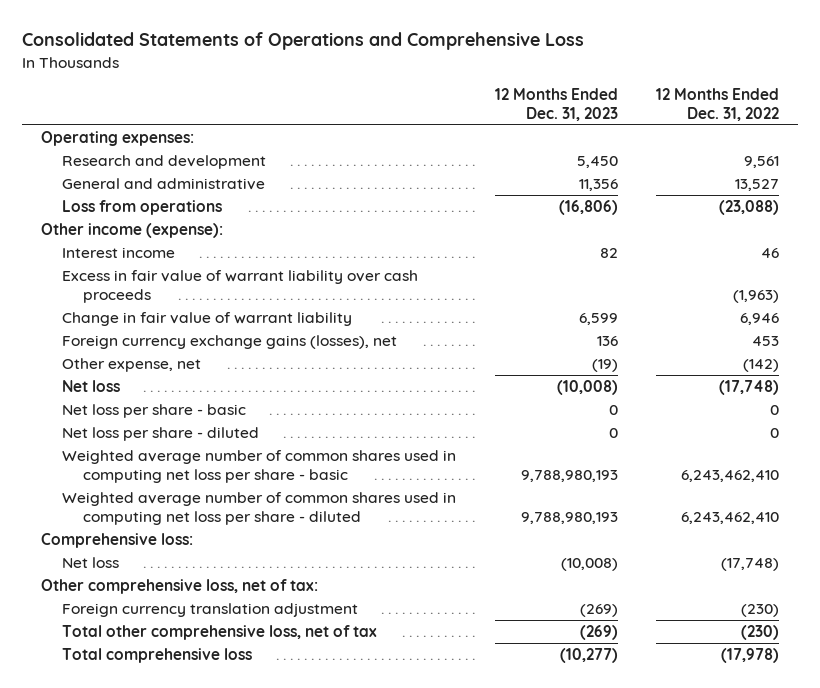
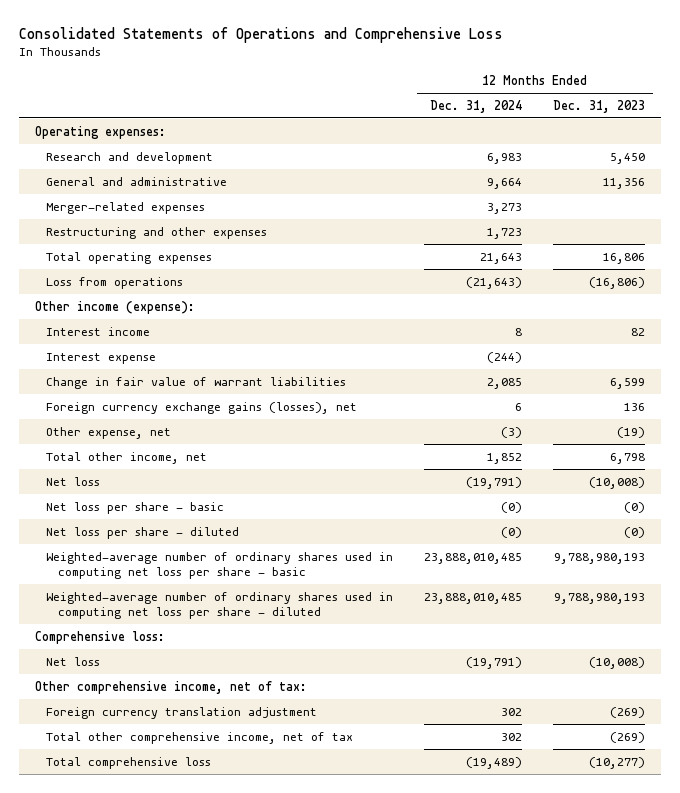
[656,88,780,121] 12 Months Ended Dec. 31, 2022 -> none
none -> [430,99,523,113] Dec. 31, 2024
none -> [46,201,206,214] Merger-related expenses
none -> [46,226,268,239] Restructuring and other expenses
none -> [46,251,213,264] Total operating expenses
[62,270,419,303] Excess in fair value of warrant liability over cash proceeds -> none
none -> [46,352,157,364] Interest expense
[62,312,353,327] Change in fair value of warrant liability -> [46,376,347,389] Change in fair value of warrant liabilities
none -> [46,451,208,464] Total other income, net
[608,405,618,416] 0 -> [624,501,646,513] (0)
[608,428,618,439] 0 -> [624,526,646,538] (0)
[62,450,457,483] Weighted average number of common shares used in computing net loss per share - basic -> [46,551,394,579] Weighted-average number of ordinary shares used in computing net loss per share - basic
[62,492,457,525] Weighted average number of common shares used in computing net loss per share - diluted -> [46,591,394,619] Weighted-average number of ordinary shares used in computing net loss per share - diluted
[41,579,319,595] Other comprehensive loss, net of tax: -> [34,680,307,694] Other comprehensive income, net of tax:
[62,625,378,641] Total other comprehensive loss, net of tax -> [46,731,354,744] Total other comprehensive income, net of tax

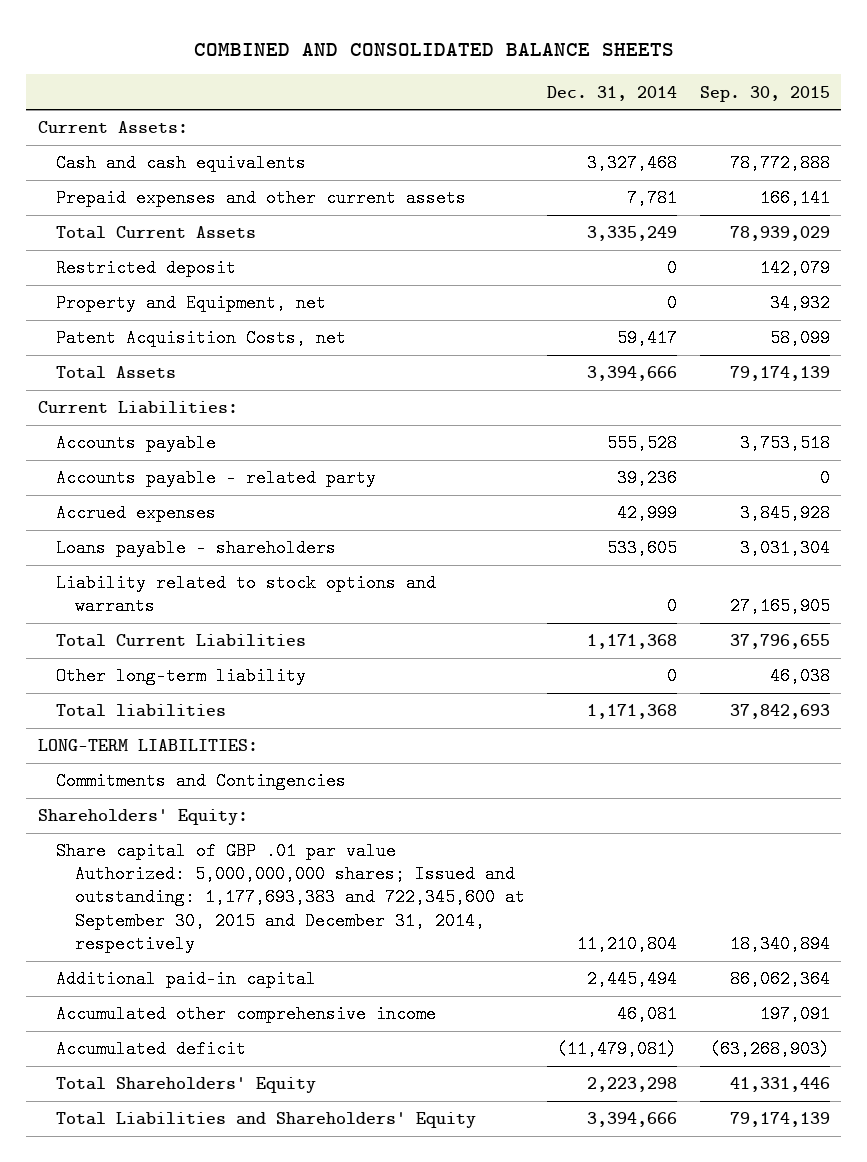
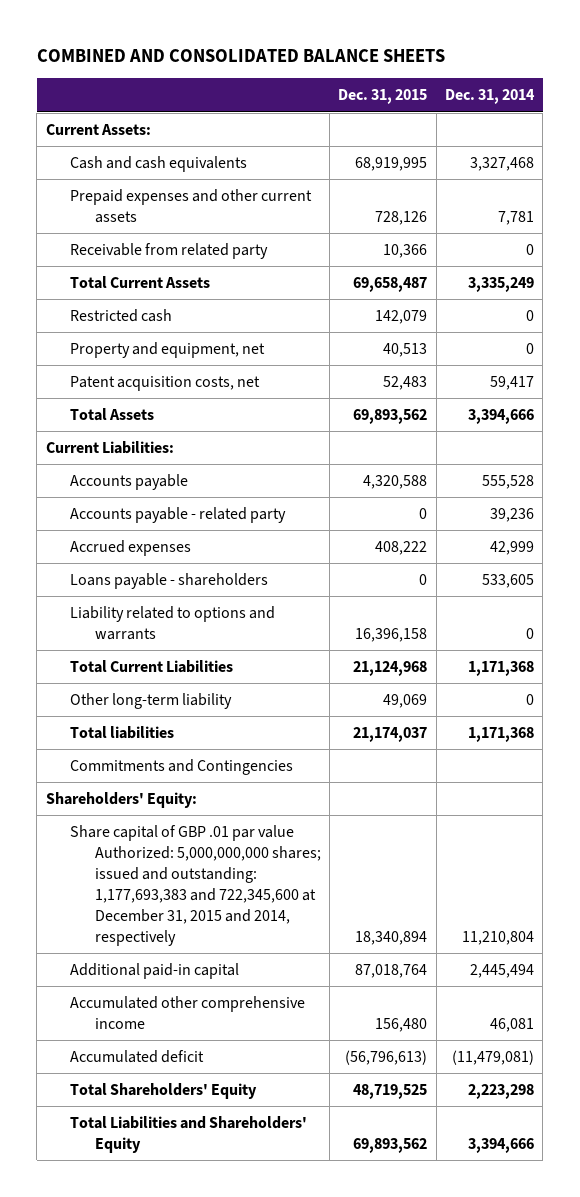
[699,85,830,102] Sep. 30, 2015 -> none
none -> [338,89,428,105] Dec. 31, 2015
none -> [70,243,269,260] Receivable from related party
[56,259,237,278] Restricted deposit -> none
none -> [70,309,173,323] Restricted cash
[56,294,327,313] Property and Equipment, net -> [70,342,266,359] Property and equipment, net
[56,329,347,348] Patent Acquisition Costs, net -> [70,376,261,392] Patent acquisition costs, net
[56,574,437,616] Liability related to stock options and warrants -> [70,606,276,640] Liability related to options and warrants
[37,739,258,752] LONG-TERM LIABILITIES: -> none
[56,842,525,953] Share capital of GBP .01 par value Authorized: 5,000,000,000 shares; Issued and outstanding: 1,177,693,383 and 722,345,600 at September 30, 2015 and December 31, 2014, respectively -> [70,825,321,946] Share capital of GBP .01 par value Authorized: 5,000,000,000 shares; issued and outstanding: 1,177,693,383 and 722,345,600 at December 31, 2015 and 2014, respectively

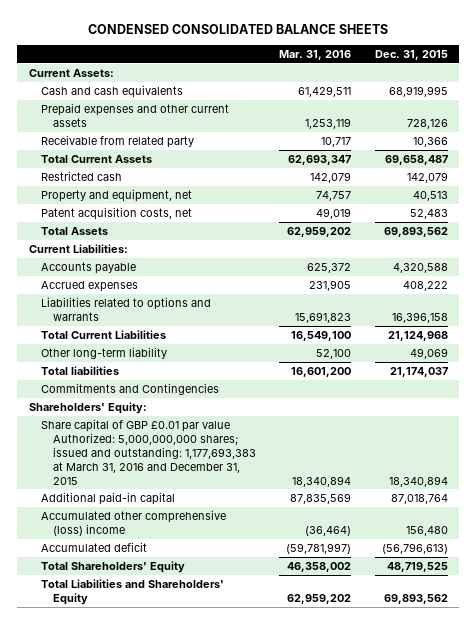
[36,48,445,62] COMBINED AND CONSOLIDATED BALANCE SHEETS -> [88,24,389,35] CONDENSED CONSOLIDATED BALANCE SHEETS
[445,89,536,105] Dec. 31, 2014 -> none
none -> [279,49,352,60] Mar. 31, 2016
[70,507,287,524] Accounts payable - related party -> none
[70,573,269,590] Loans payable - shareholders -> none
[70,606,276,640] Liability related to options and warrants -> [40,296,211,321] Liabilities related to options and warrants
[70,825,321,946] Share capital of GBP .01 par value Authorized: 5,000,000,000 shares; issued and outstanding: 1,177,693,383 and 722,345,600 at December 31, 2015 and 2014, respectively -> [40,418,257,485] Share capital of GBP £0.01 par value Authorized: 5,000,000,000 shares; issued and outstanding: 1,177,693,383 at March 31, 2016 and December 31, 2015
[70,996,306,1029] Accumulated other comprehensive income -> [40,509,226,536] Accumulated other comprehensive (loss) income

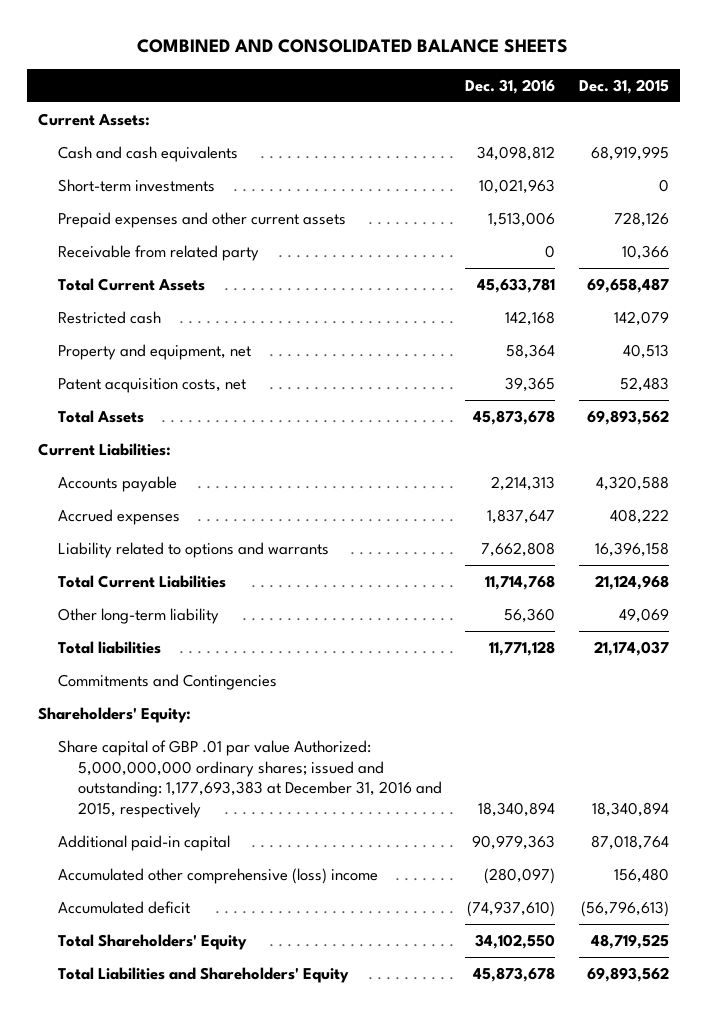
[88,24,389,35] CONDENSED CONSOLIDATED BALANCE SHEETS -> [137,39,569,54] COMBINED AND CONSOLIDATED BALANCE SHEETS
[279,49,352,60] Mar. 31, 2016 -> none
none -> [465,78,556,94] Dec. 31, 2016
none -> [58,179,216,193] Short-term investments
[40,296,211,321] Liabilities related to options and warrants -> [58,542,330,559] Liability related to options and warrants
[40,418,257,485] Share capital of GBP £0.01 par value Authorized: 5,000,000,000 shares; issued and outstanding: 1,177,693,383 at March 31, 2016 and December 31, 2015 -> [58,740,443,818] Share capital of GBP .01 par value Authorized: 5,000,000,000 ordinary shares; issued and outstanding: 1,177,693,383 at December 31, 2016 and 2015, respectively

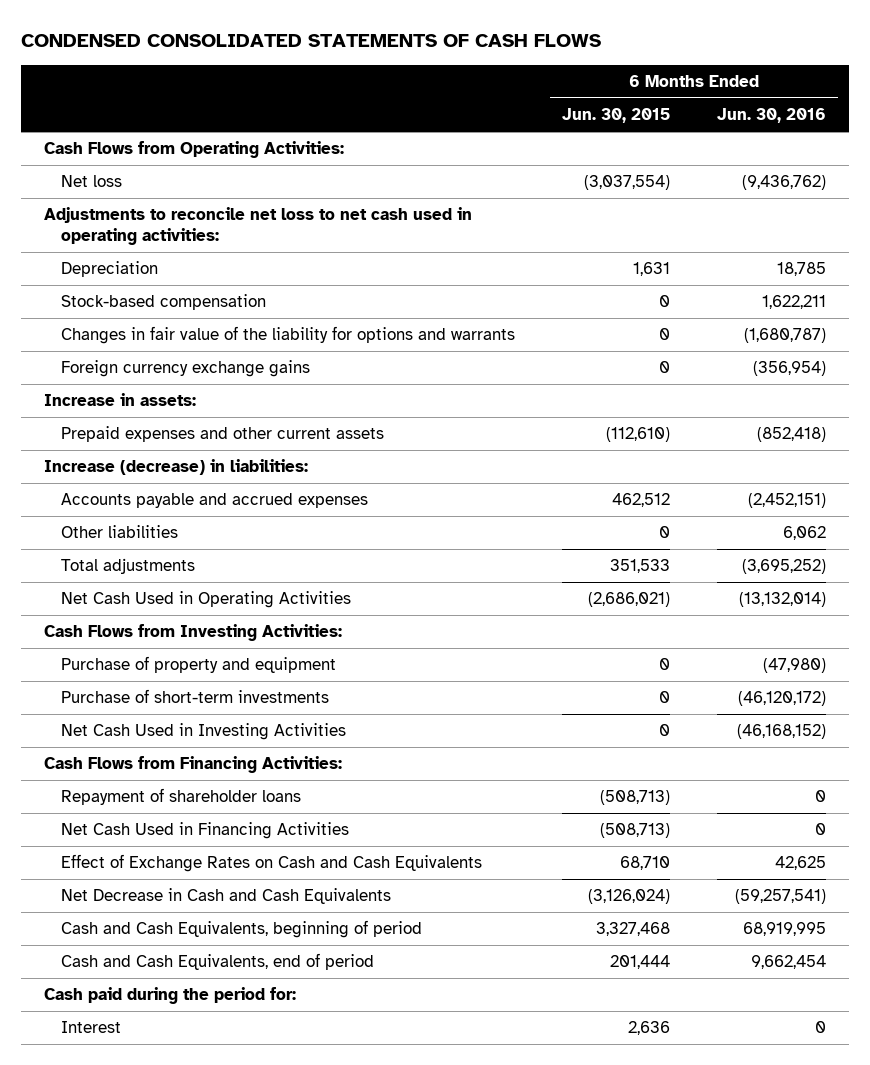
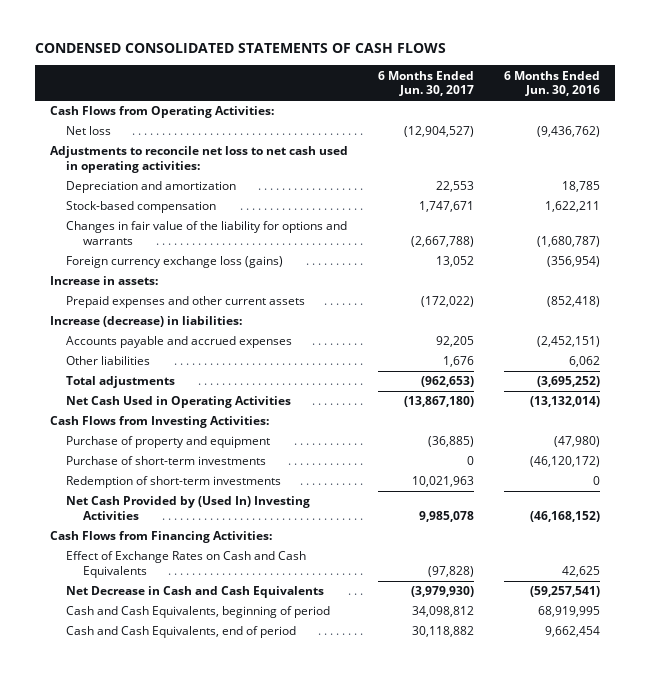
[561,108,670,124] Jun. 30, 2015 -> none
none -> [377,70,474,97] 6 Months Ended Jun. 30, 2017
[60,261,158,278] Depreciation -> [66,181,237,194] Depreciation and amortization
[60,360,310,378] Foreign currency exchange gains -> [66,256,284,269] Foreign currency exchange loss (gains)
none -> [66,476,282,489] Redemption of short-term investments
[60,723,346,741] Net Cash Used in Investing Activities -> [66,496,311,520] Net Cash Provided by (Used In) Investing Activities
[60,788,301,806] Repayment of shareholder loans -> none
[60,822,349,840] Net Cash Used in Financing Activities -> none
[44,987,297,1005] Cash paid during the period for: -> none
[60,1021,121,1034] Interest -> none

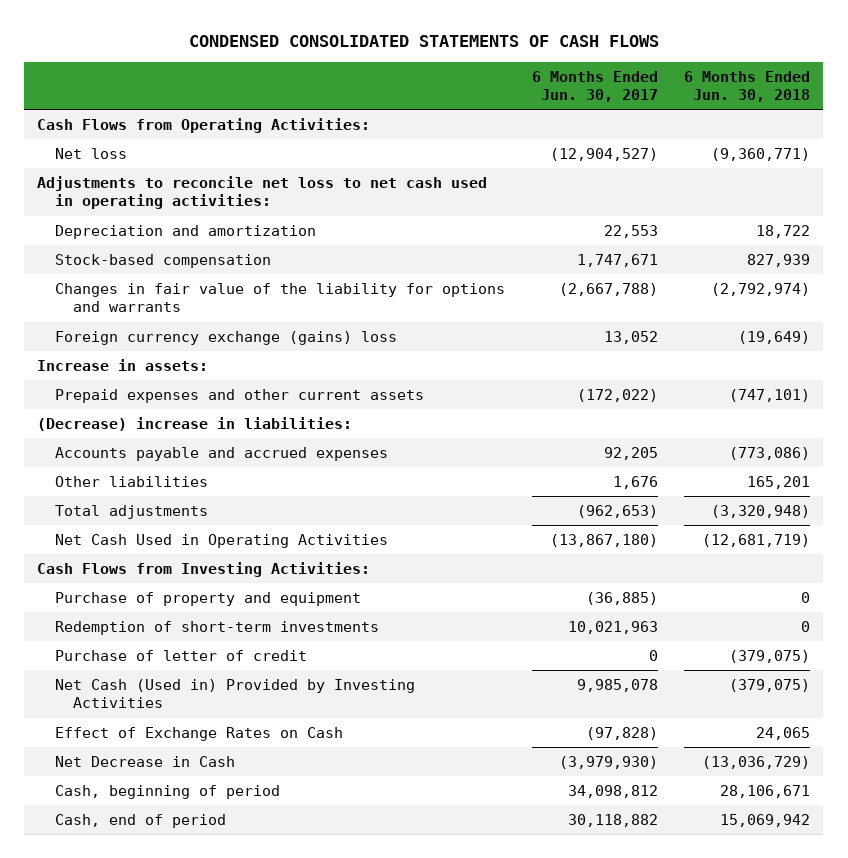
[503,70,600,97] 6 Months Ended Jun. 30, 2016 -> none
none -> [684,70,811,102] 6 Months Ended Jun. 30, 2018
[66,256,284,269] Foreign currency exchange loss (gains) -> [55,331,398,346] Foreign currency exchange (gains) loss
[49,316,242,328] Increase (decrease) in liabilities: -> [37,417,353,432] (Decrease) increase in liabilities:
[66,456,267,466] Purchase of short-term investments -> none
[49,531,272,544] Cash Flows from Financing Activities: -> none
none -> [55,650,308,662] Purchase of letter of credit
[66,496,311,520] Net Cash Provided by (Used In) Investing Activities -> [55,679,416,709] Net Cash (Used in) Provided by Investing Activities
[66,551,307,578] Effect of Exchange Rates on Cash and Cash Equivalents -> [55,727,344,742] Effect of Exchange Rates on Cash
[66,586,325,599] Net Decrease in Cash and Cash Equivalents -> [55,756,236,768] Net Decrease in Cash
[66,606,331,619] Cash and Cash Equivalents, beginning of period -> [55,785,281,800] Cash, beginning of period
[66,626,297,639] Cash and Cash Equivalents, end of period -> [55,814,227,829] Cash, end of period

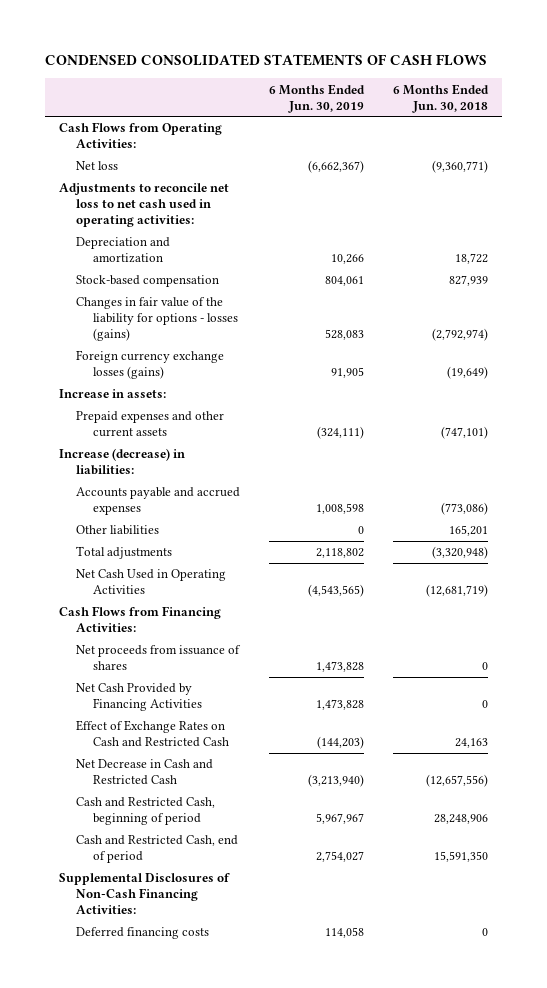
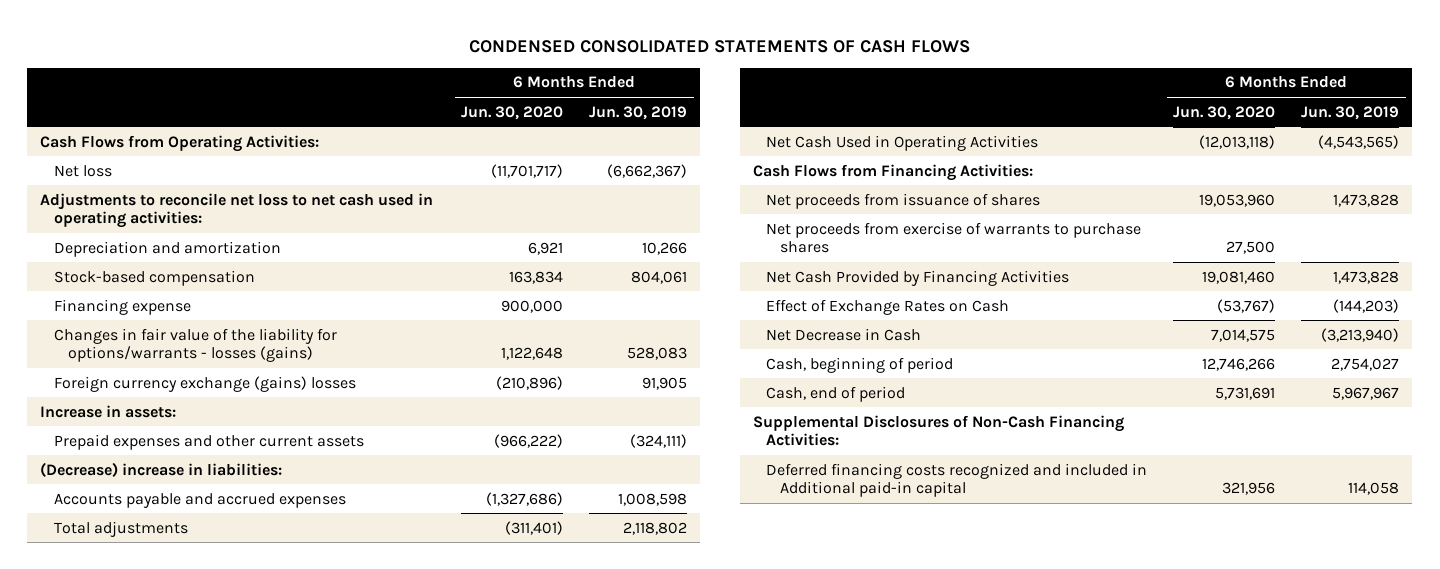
[392,83,489,113] 6 Months Ended Jun. 30, 2018 -> none
none -> [461,105,564,120] Jun. 30, 2020
none -> [54,298,192,315] Financing expense
[76,297,239,341] Changes in fair value of the liability for options - losses (gains) -> [54,327,338,362] Changes in fair value of the liability for options/warrants - losses (gains)
[76,350,225,380] Foreign currency exchange losses (gains) -> [54,375,357,392] Foreign currency exchange (gains) losses
[59,448,186,476] Increase (decrease) in liabilities: -> [40,461,283,477] (Decrease) increase in liabilities:
[76,525,160,536] Other liabilities -> none
none -> [766,221,1142,253] Net proceeds from exercise of warrants to purchase shares
[76,720,230,748] Effect of Exchange Rates on Cash and Restricted Cash -> [766,298,1010,315] Effect of Exchange Rates on Cash
[76,759,214,786] Net Decrease in Cash and Restricted Cash -> [766,327,922,341] Net Decrease in Cash
[76,797,216,826] Cash and Restricted Cash, beginning of period -> [766,356,954,373] Cash, beginning of period
[315,813,364,825] 5,967,967 -> [1331,357,1400,371] 2,754,027
[76,835,239,864] Cash and Restricted Cash, end of period -> [766,385,906,402] Cash, end of period
[315,851,364,863] 2,754,027 -> [1332,386,1400,400] 5,967,967
[76,927,210,940] Deferred financing costs -> [766,462,1148,497] Deferred financing costs recognized and included in Additional paid-in capital

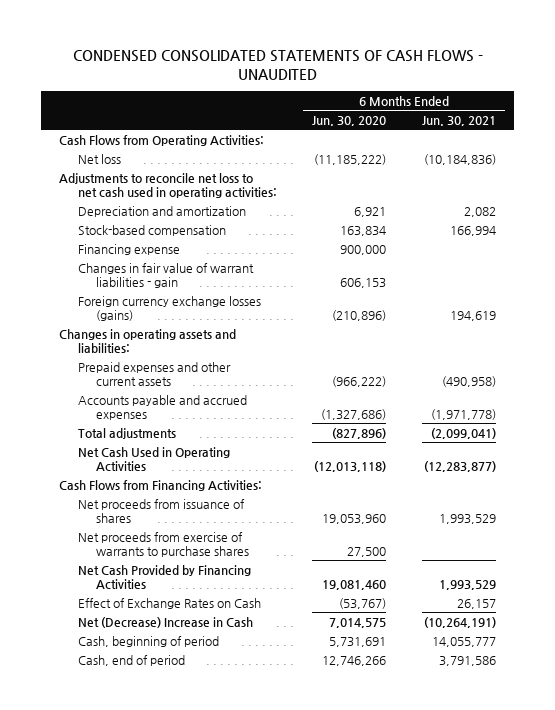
[468,39,970,53] CONDENSED CONSOLIDATED STATEMENTS OF CASH FLOWS -> [72,50,483,81] CONDENSED CONSOLIDATED STATEMENTS OF CASH FLOWS - UNAUDITED
[589,105,688,120] Jun. 30, 2019 -> none
none -> [421,116,496,127] Jun. 30, 2021
[491,163,564,178] (11,701,717) -> [314,153,387,165] (11,185,222)
[40,404,177,418] Increase in assets: -> none
[54,327,338,362] Changes in fair value of the liability for options/warrants - losses (gains) -> [77,262,254,288] Changes in fair value of warrant liabilities - gain
[501,346,564,360] 1,122,648 -> [340,277,387,288] 606,153
[54,375,357,392] Foreign currency exchange (gains) losses -> [77,295,261,321] Foreign currency exchange losses (gains)
none -> [59,328,237,353] Changes in operating assets and liabilities:
[40,461,283,477] (Decrease) increase in liabilities: -> none
[505,520,564,535] (311,401) -> [332,427,387,439] (827,896)
[752,414,1124,446] Supplemental Disclosures of Non-Cash Financing Activities: -> none
[766,462,1148,497] Deferred financing costs recognized and included in Additional paid-in capital -> none
[766,327,922,341] Net Decrease in Cash -> [77,616,253,628] Net (Decrease) Increase in Cash
[1202,357,1276,371] 12,746,266 -> [329,636,387,647] 5,731,691
[1215,386,1276,400] 5,731,691 -> [322,655,387,666] 12,746,266

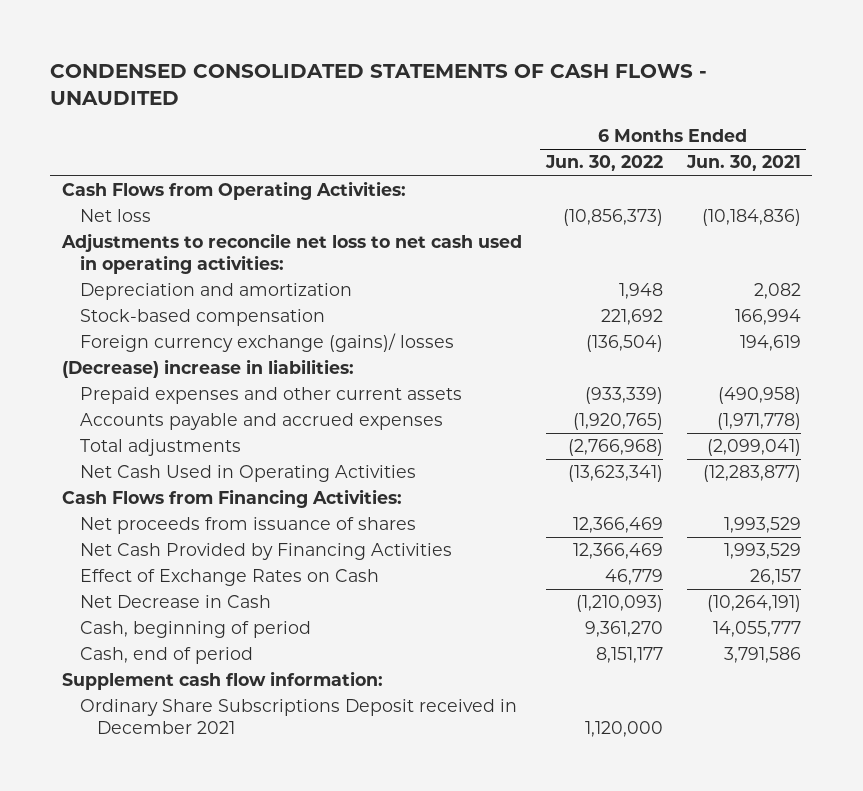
[312,116,387,127] Jun. 30, 2020 -> none
none -> [544,155,663,172] Jun. 30, 2022
[77,243,180,255] Financing expense -> none
[77,262,254,288] Changes in fair value of warrant liabilities - gain -> none
[59,328,237,353] Changes in operating assets and liabilities: -> none
[77,295,261,321] Foreign currency exchange losses (gains) -> [79,333,454,353] Foreign currency exchange (gains)/ losses
none -> [62,359,355,379] (Decrease) increase in liabilities:
[77,531,249,557] Net proceeds from exercise of warrants to purchase shares -> none
[77,616,253,628] Net (Decrease) Increase in Cash -> [79,595,271,609] Net Decrease in Cash
none -> [62,671,384,691] Supplement cash flow information:
none -> [79,699,517,735] Ordinary Share Subscriptions Deposit received in December 2021

